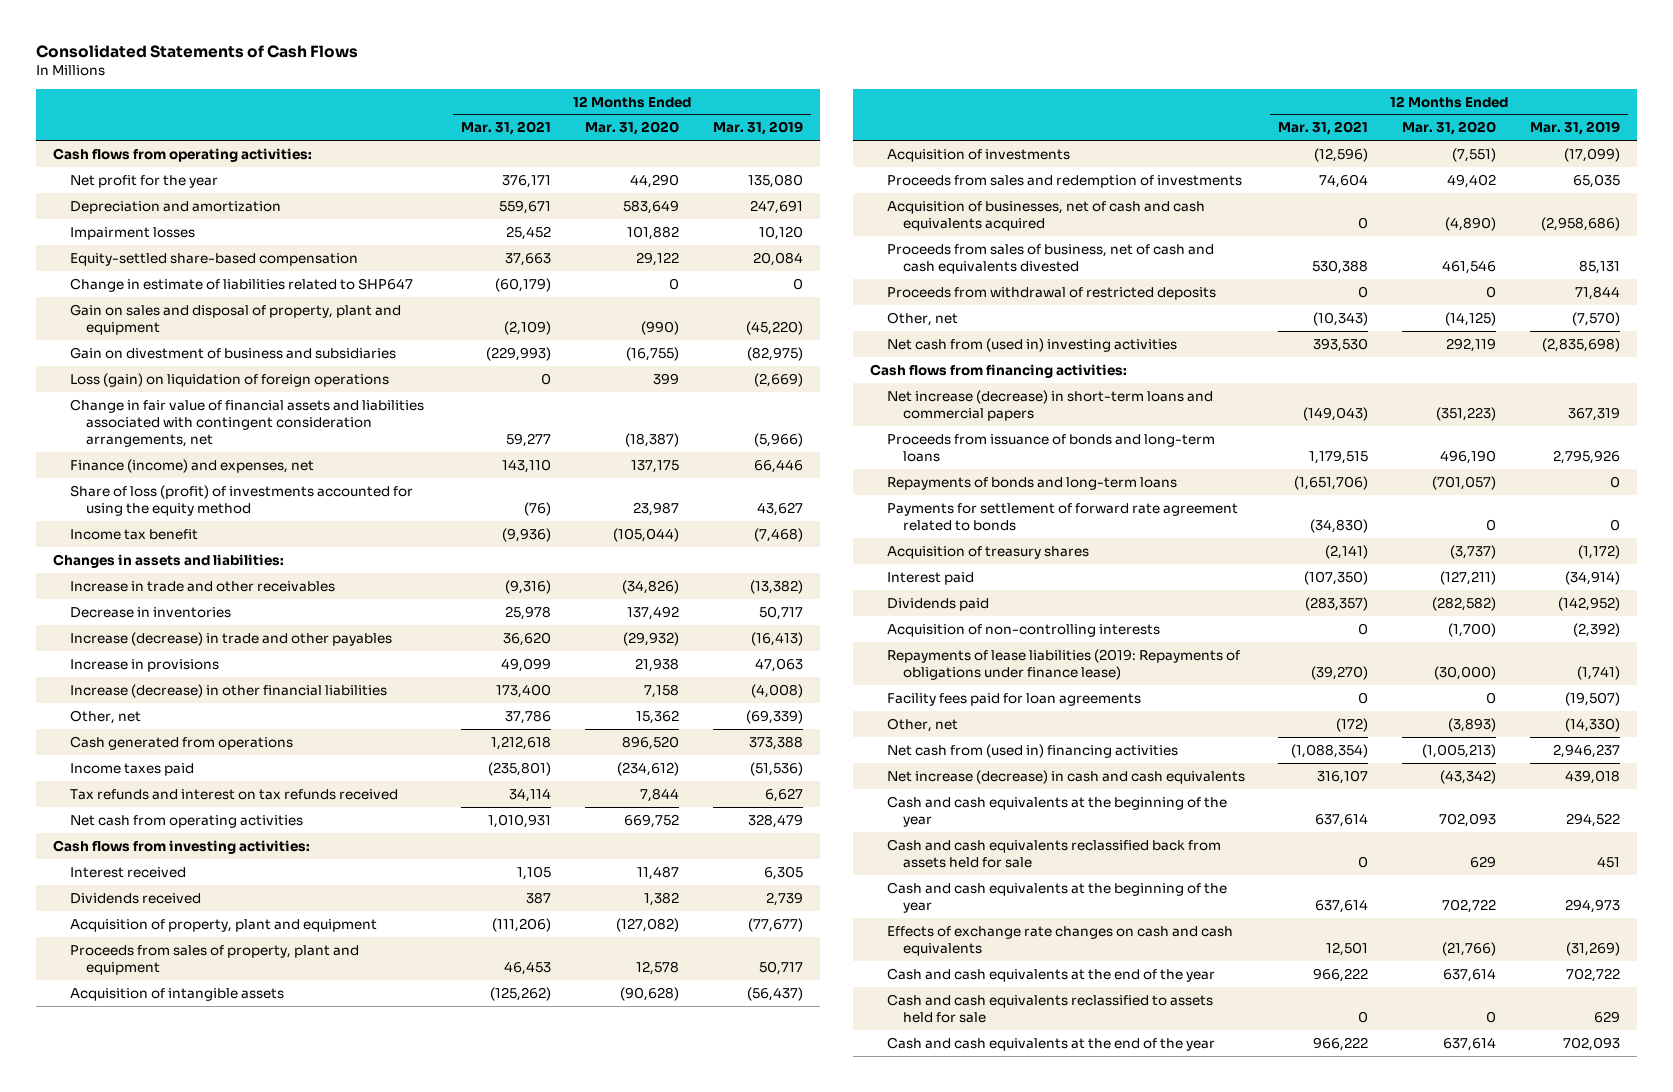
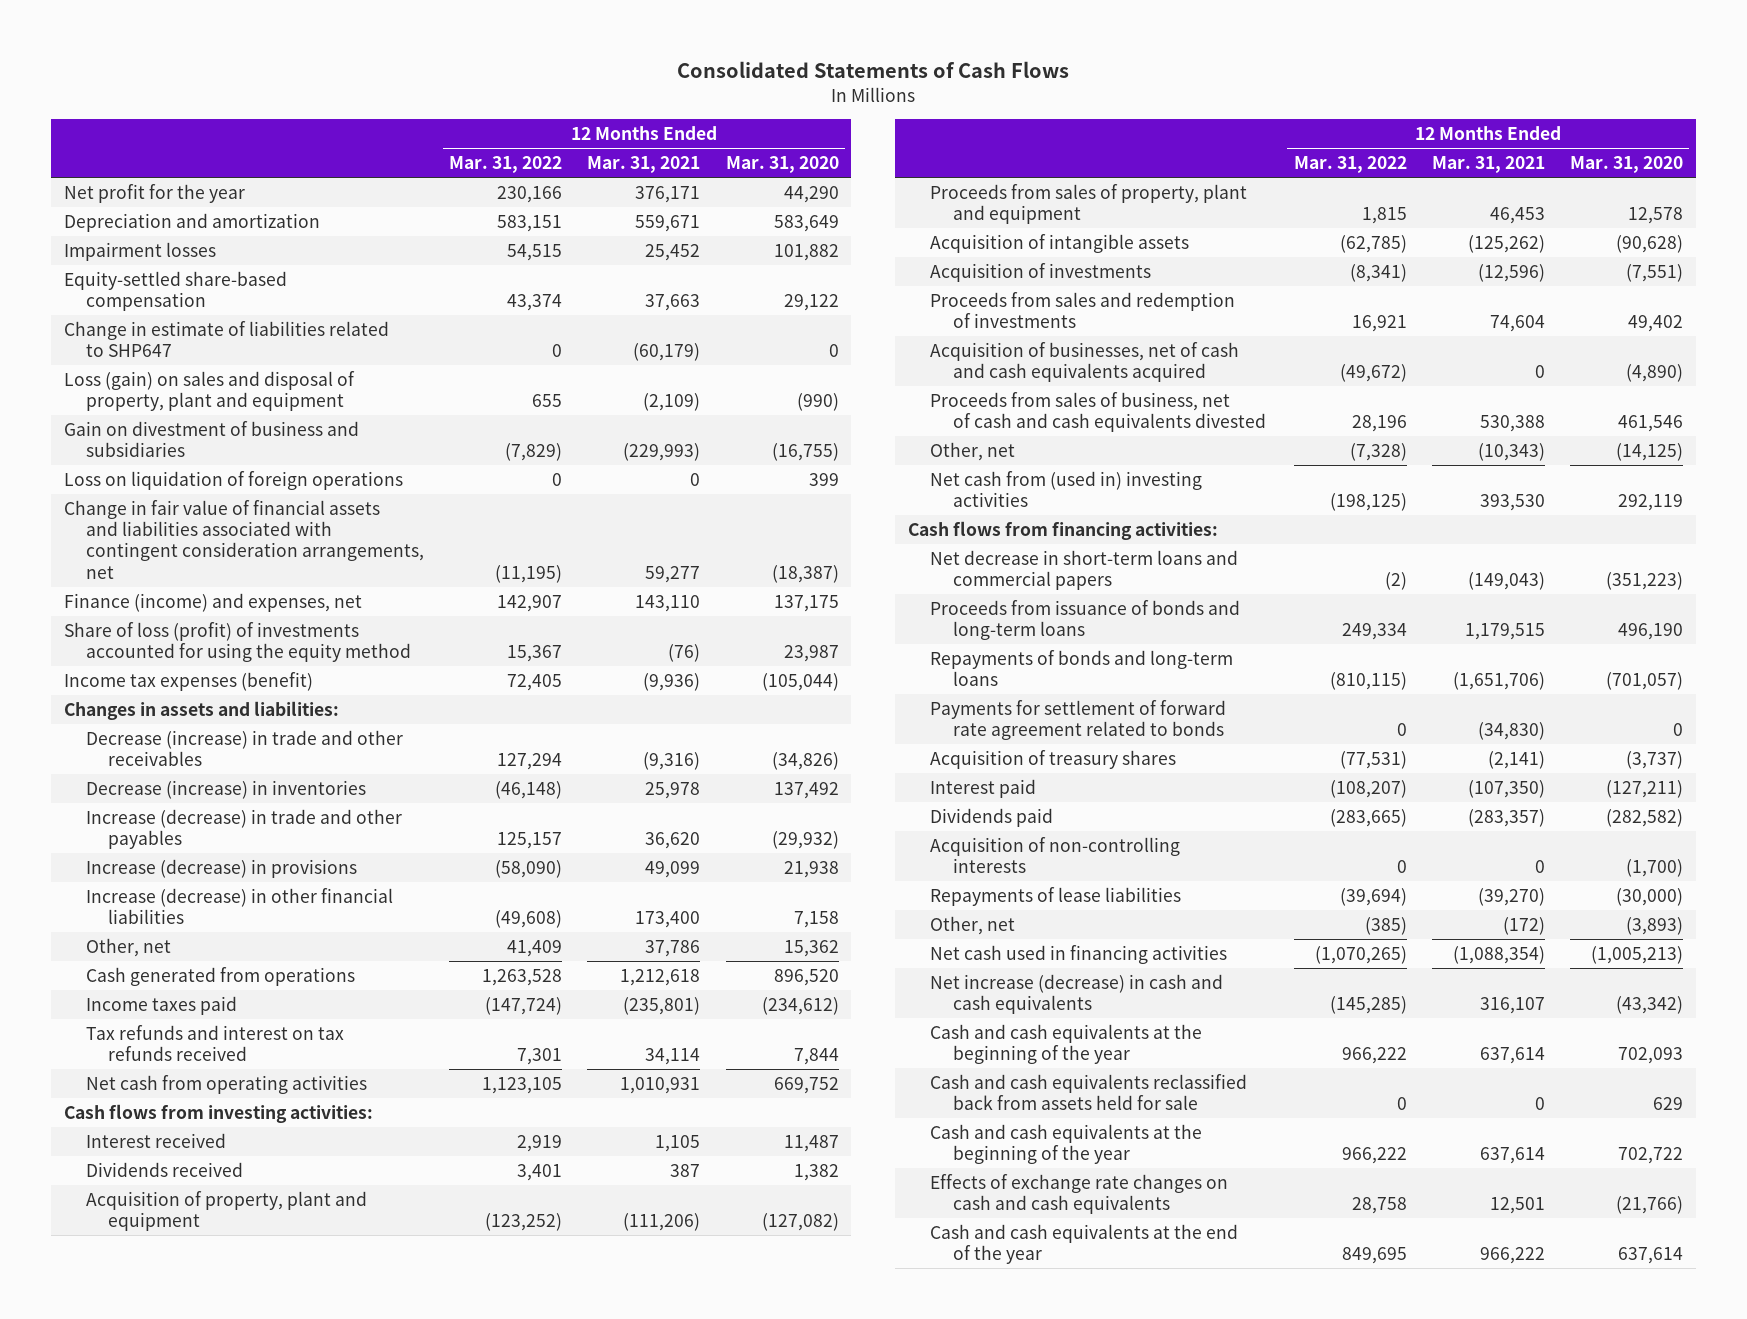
[712,121,803,136] Mar. 31, 2019 -> none
none -> [449,156,563,174] Mar. 31, 2022
[53,147,313,162] Cash flows from operating activities: -> none
[69,303,401,335] Gain on sales and disposal of property, plant and equipment -> [63,370,355,412] Loss (gain) on sales and disposal of property, plant and equipment
[69,372,389,387] Loss (gain) on liquidation of foreign operations -> [63,470,403,490] Loss on liquidation of foreign operations
[69,528,198,540] Income tax benefit -> [63,671,313,691] Income tax expenses (benefit)
[69,580,335,592] Increase in trade and other receivables -> [85,729,403,767] Decrease (increase) in trade and other receivables
[69,606,231,618] Decrease in inventories -> [85,779,366,799] Decrease (increase) in inventories
[69,658,219,672] Increase in provisions -> [85,858,357,878] Increase (decrease) in provisions
[886,286,1216,300] Proceeds from withdrawal of restricted deposits -> none
[886,389,1213,421] Net increase (decrease) in short-term loans and commercial papers -> [930,549,1239,591] Net decrease in short-term loans and commercial papers
[886,692,1141,706] Facility fees paid for loan agreements -> none
[886,648,1240,680] Repayments of lease liabilities (2019: Repayments of obligations under finance lease) -> [930,886,1182,906] Repayments of lease liabilities
[886,743,1178,758] Net cash from (used in) financing activities -> [930,944,1228,964] Net cash used in financing activities
[886,993,1213,1023] Cash and cash equivalents reclassified to assets held for sale -> none
[886,1036,1215,1051] Cash and cash equivalents at the end of the year -> none

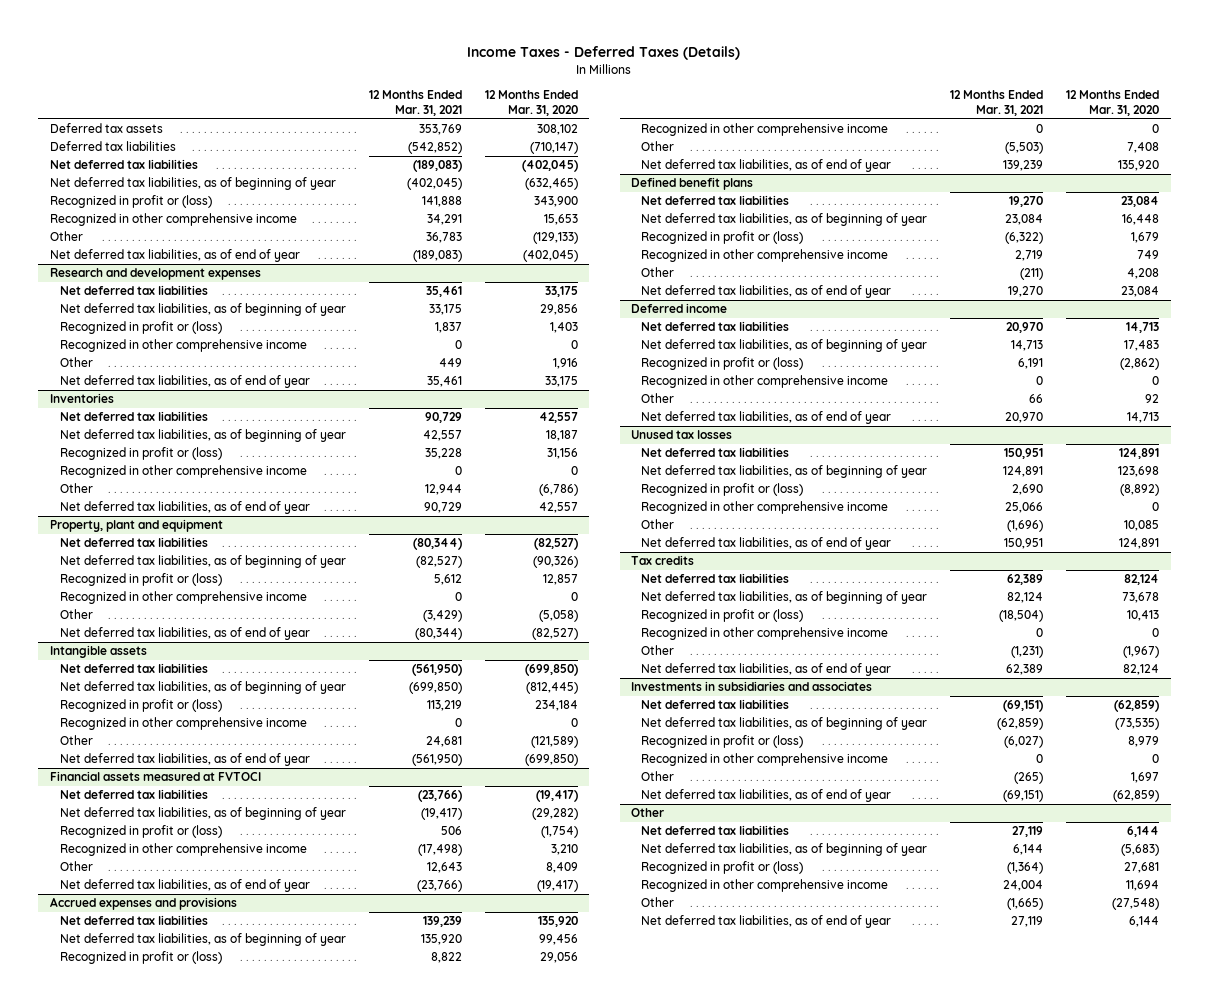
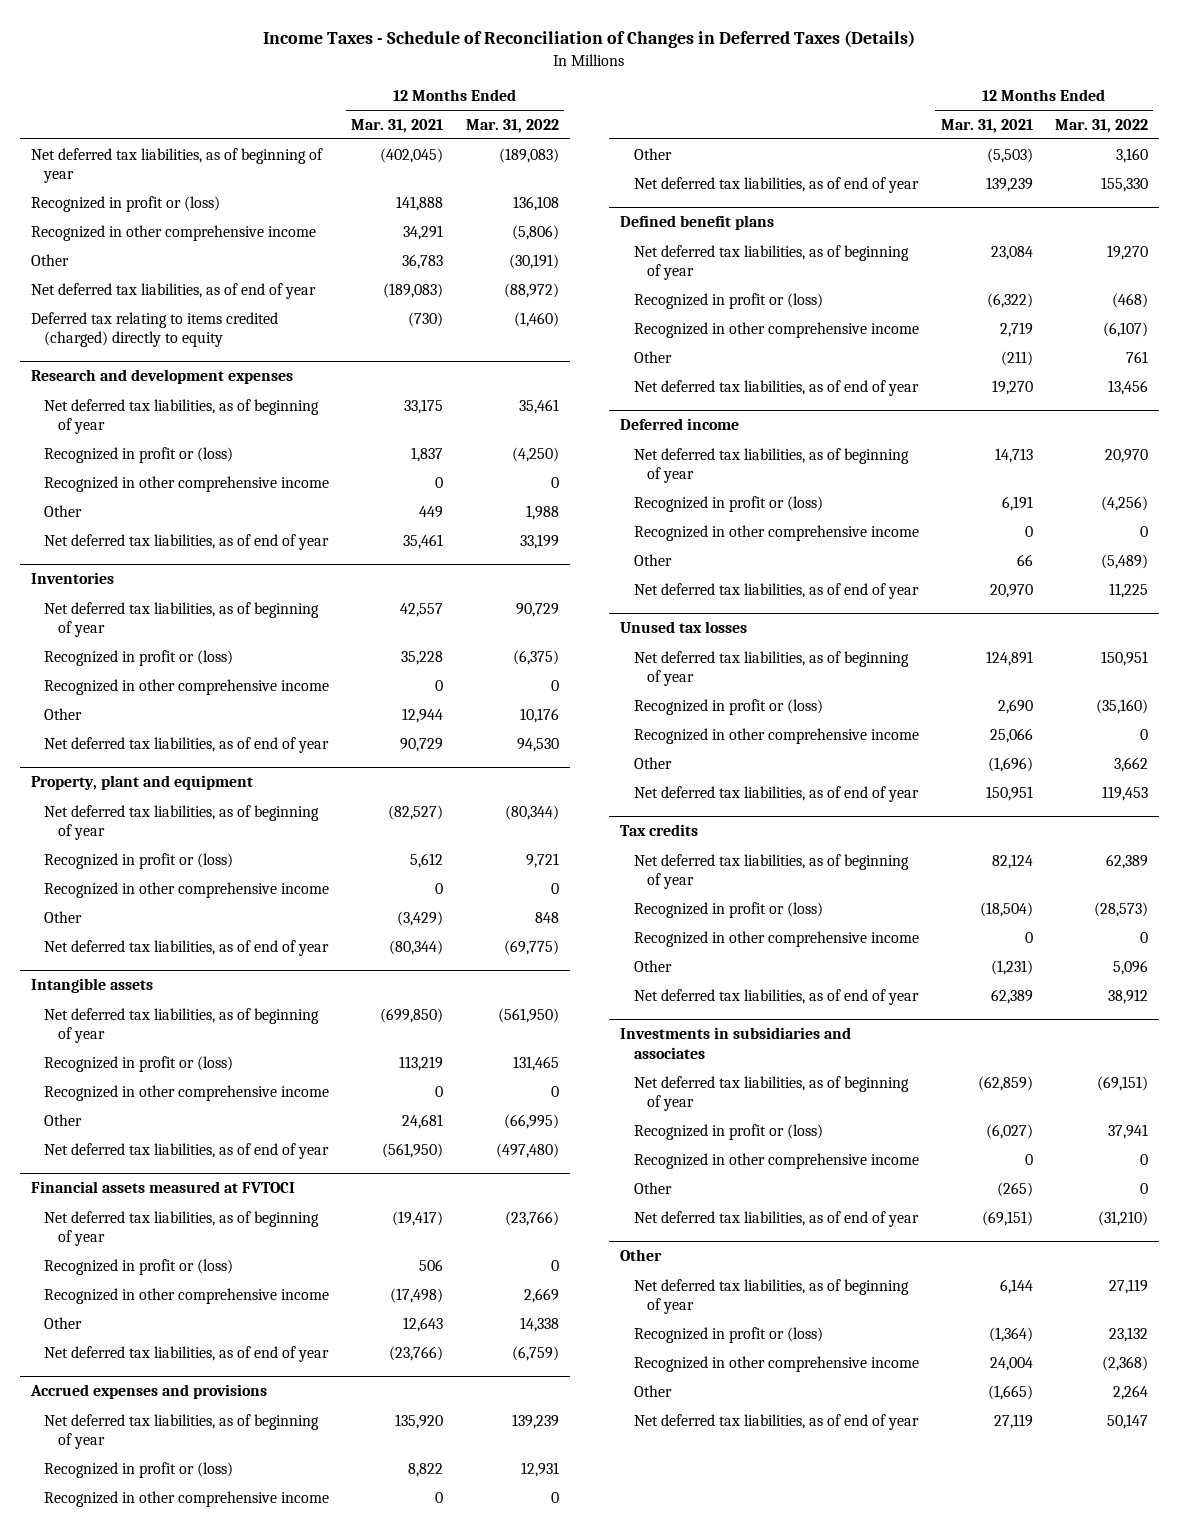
[467,46,741,61] Income Taxes - Deferred Taxes (Details) -> [263,30,916,49] Income Taxes - Schedule of Reconciliation of Changes in Deferred Taxes (Details)
[484,90,578,117] 12 Months Ended Mar. 31, 2020 -> none
none -> [465,118,559,133] Mar. 31, 2022
[49,123,163,134] Deferred tax assets -> none
[49,141,176,152] Deferred tax liabilities -> none
[49,159,198,170] Net deferred tax liabilities -> none
none -> [30,311,278,348] Deferred tax relating to items credited (charged) directly to equity
[59,285,208,296] Net deferred tax liabilities -> none
[59,411,208,422] Net deferred tax liabilities -> none
[59,537,208,548] Net deferred tax liabilities -> none
[59,663,208,674] Net deferred tax liabilities -> none
[59,789,208,800] Net deferred tax liabilities -> none
[59,915,208,926] Net deferred tax liabilities -> none
[641,195,790,206] Net deferred tax liabilities -> none
[641,321,790,332] Net deferred tax liabilities -> none
[641,447,790,458] Net deferred tax liabilities -> none
[641,573,790,584] Net deferred tax liabilities -> none
[641,699,790,710] Net deferred tax liabilities -> none
[641,825,790,836] Net deferred tax liabilities -> none

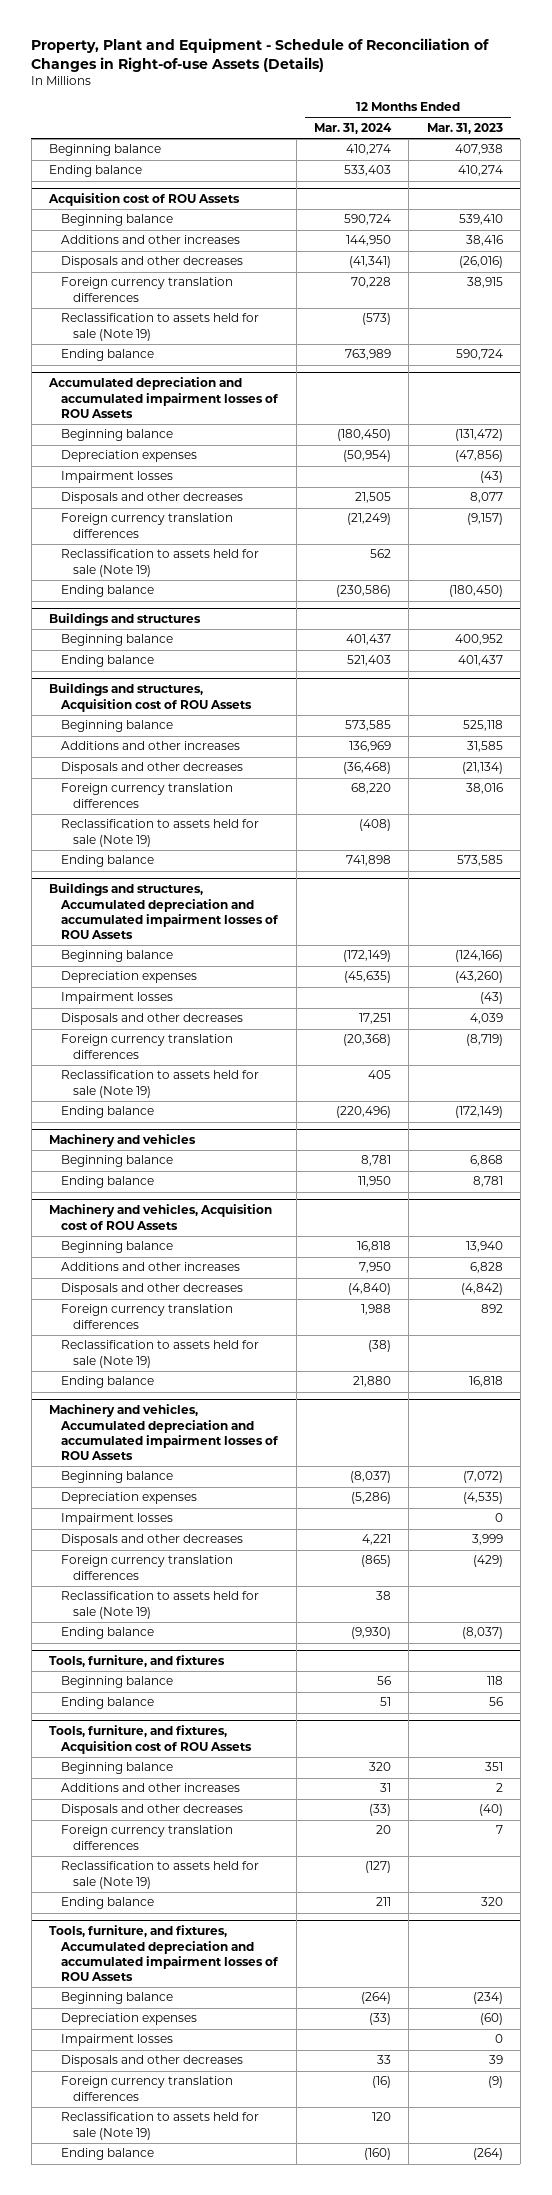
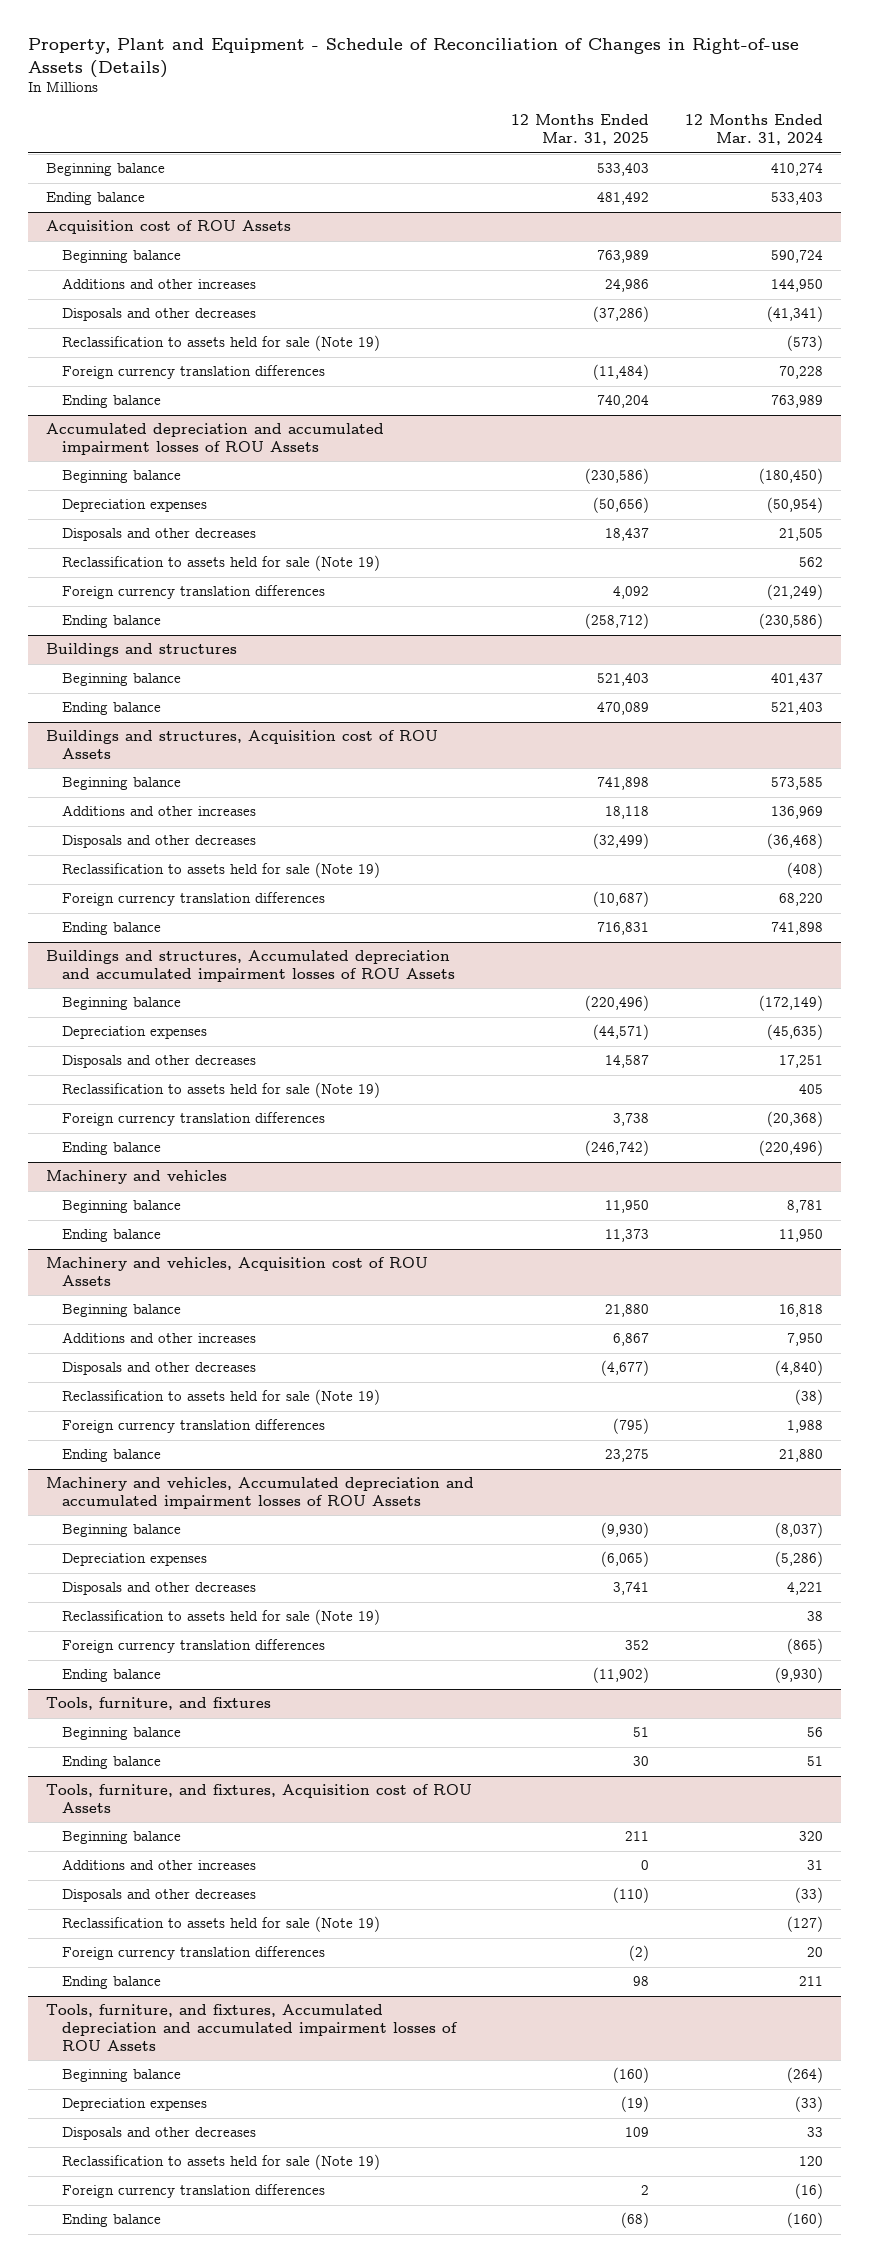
[426,123,503,135] Mar. 31, 2023 -> none
none -> [510,114,649,146] 12 Months Ended Mar. 31, 2025
[61,277,234,302] Foreign currency translation differences -> [62,365,326,380] Foreign currency translation differences
[61,471,174,484] Impairment losses -> none
[61,513,234,538] Foreign currency translation differences -> [62,585,326,600] Foreign currency translation differences
[61,783,234,808] Foreign currency translation differences -> [62,892,326,907] Foreign currency translation differences
[61,992,174,1005] Impairment losses -> none
[61,1034,234,1059] Foreign currency translation differences -> [62,1112,326,1127] Foreign currency translation differences
[61,1304,234,1329] Foreign currency translation differences -> [62,1419,326,1434] Foreign currency translation differences
[61,1513,174,1526] Impairment losses -> none
[61,1555,234,1580] Foreign currency translation differences -> [62,1639,326,1654] Foreign currency translation differences
[61,1825,234,1850] Foreign currency translation differences -> [62,1946,326,1961] Foreign currency translation differences
[61,2034,174,2047] Impairment losses -> none
[61,2076,234,2101] Foreign currency translation differences -> [62,2184,326,2199] Foreign currency translation differences

